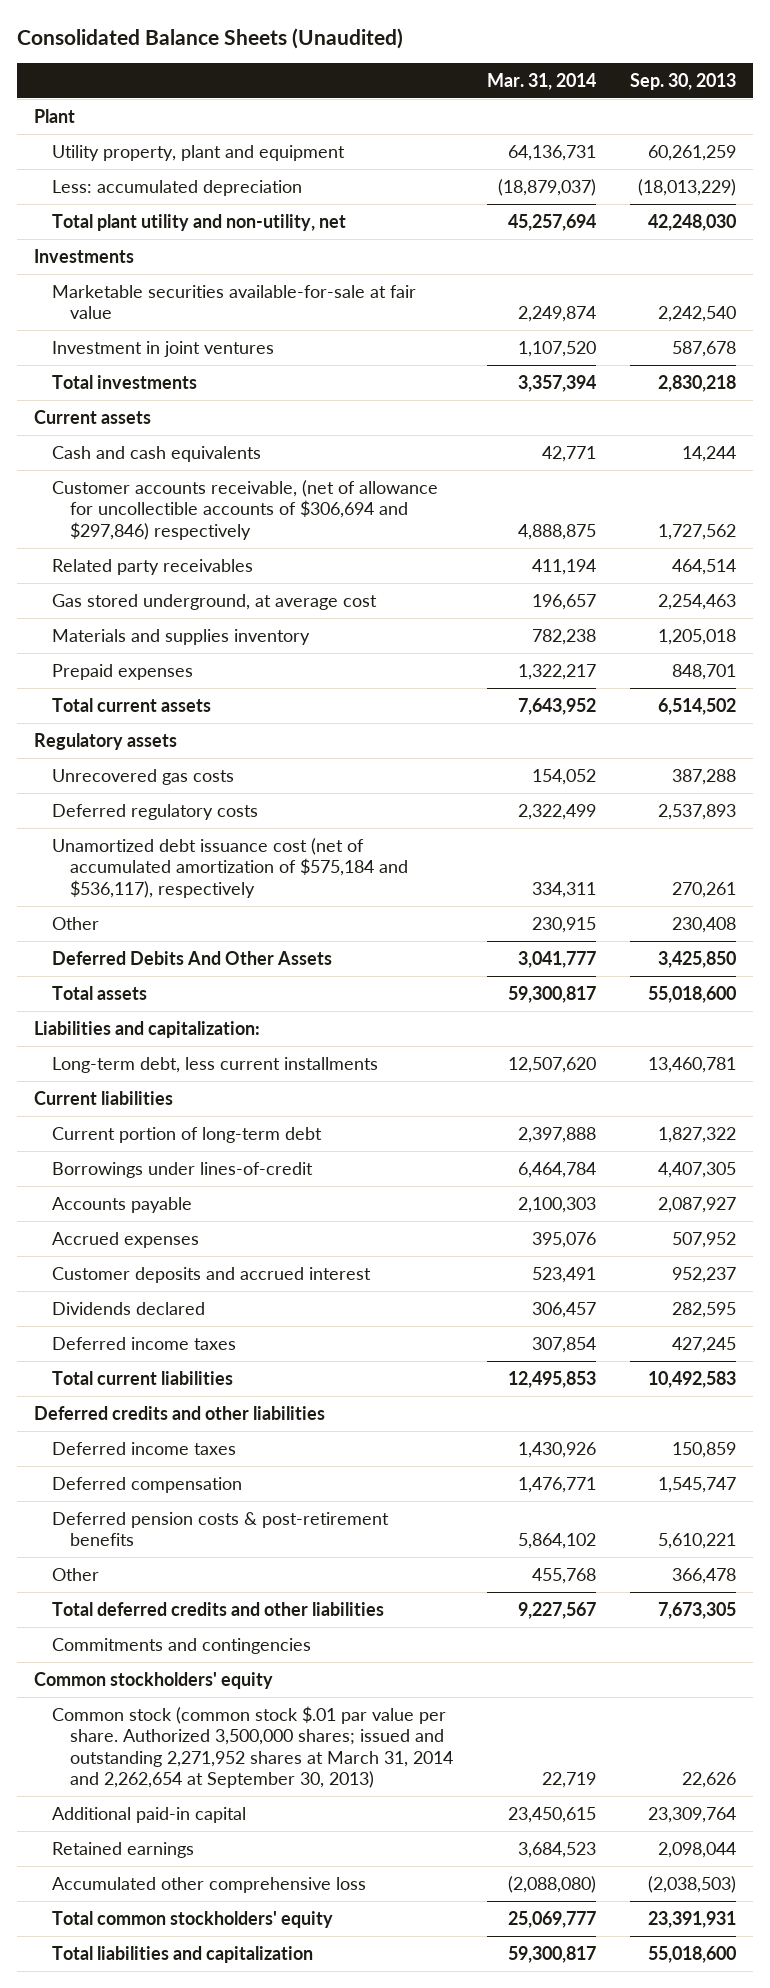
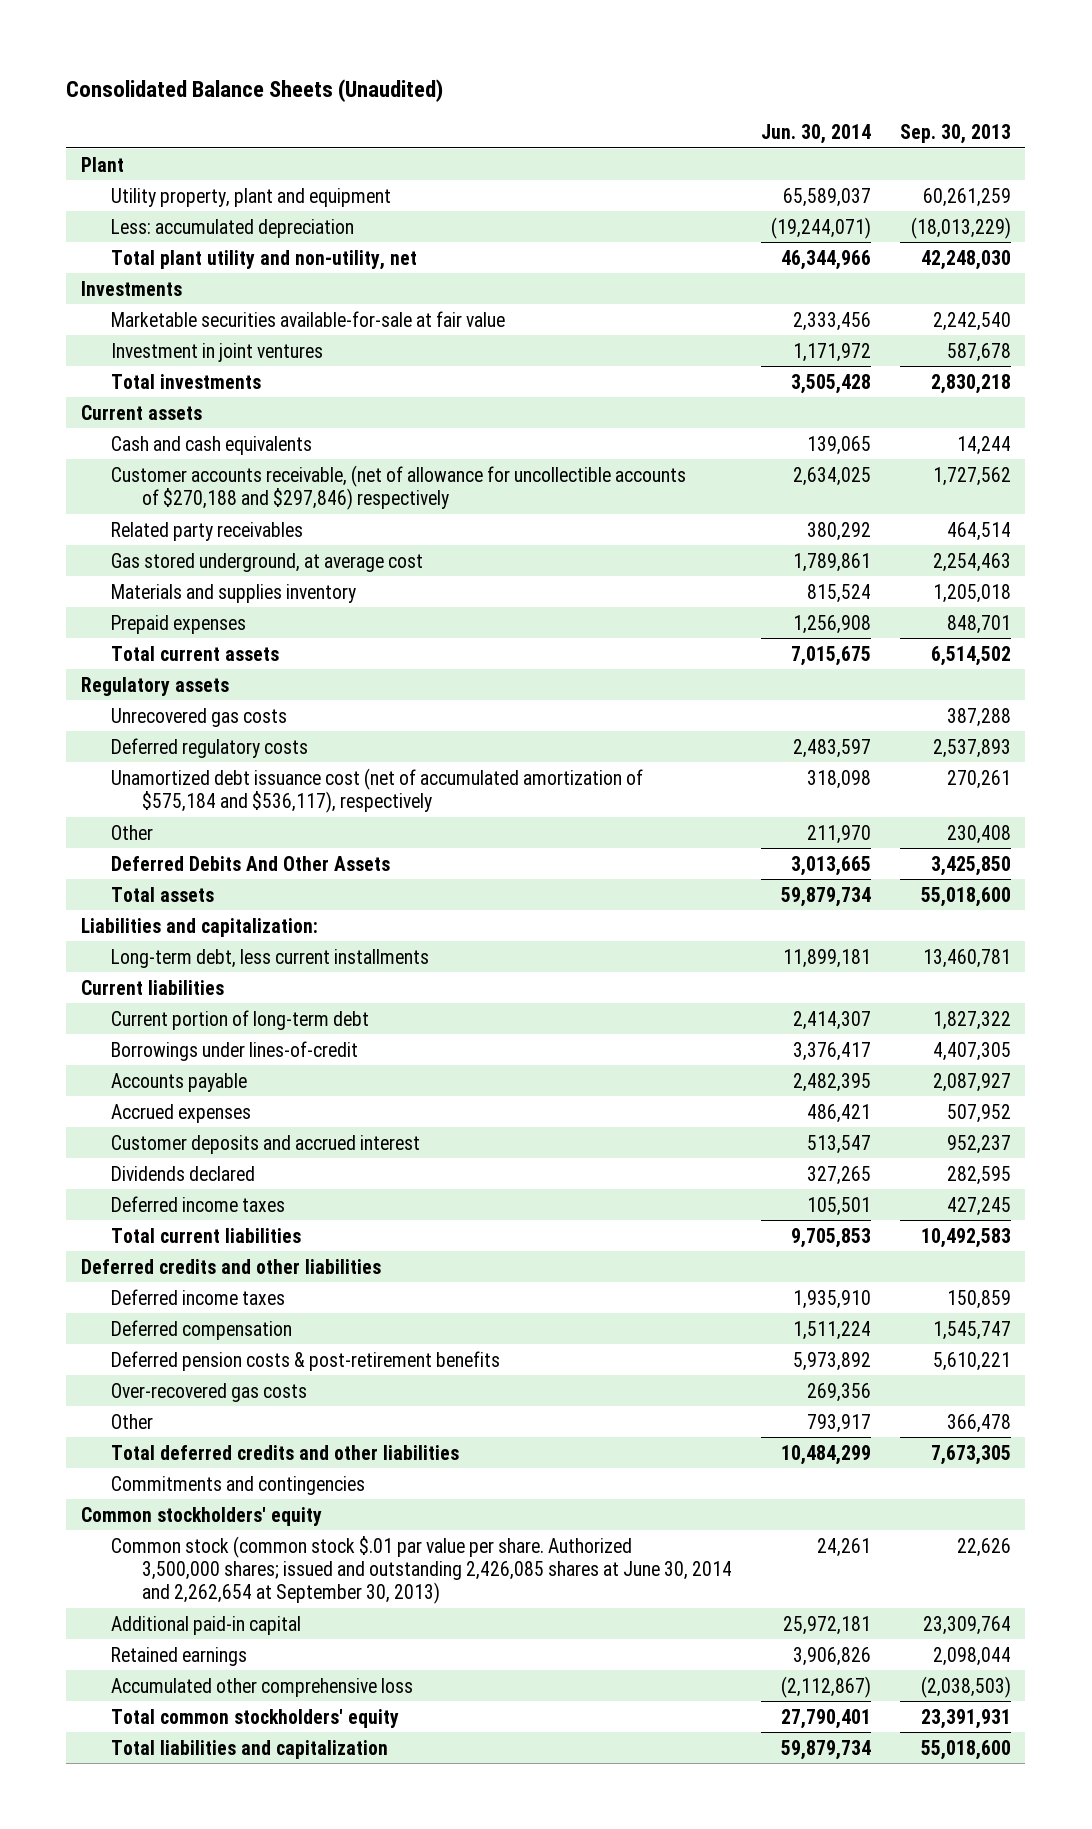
[486,72,596,90] Mar. 31, 2014 -> none
none -> [760,124,871,145] Jun. 30, 2014
[51,479,438,540] Customer accounts receivable, (net of allowance for uncollectible accounts of $306,694 and $297,846) respectively -> [111,464,687,510] Customer accounts receivable, (net of allowance for uncollectible accounts of $270,188 and $297,846) respectively
none -> [111,1382,308,1402] Over-recovered gas costs
[51,1705,453,1789] Common stock (common stock $.01 par value per share. Authorized 3,500,000 shares; issued and outstanding 2,271,952 shares at March 31, 2014 and 2,262,654 at September 30, 2013) -> [111,1535,732,1604] Common stock (common stock $.01 par value per share. Authorized 3,500,000 shares; issued and outstanding 2,426,085 shares at June 30, 2014 and 2,262,654 at September 30, 2013)

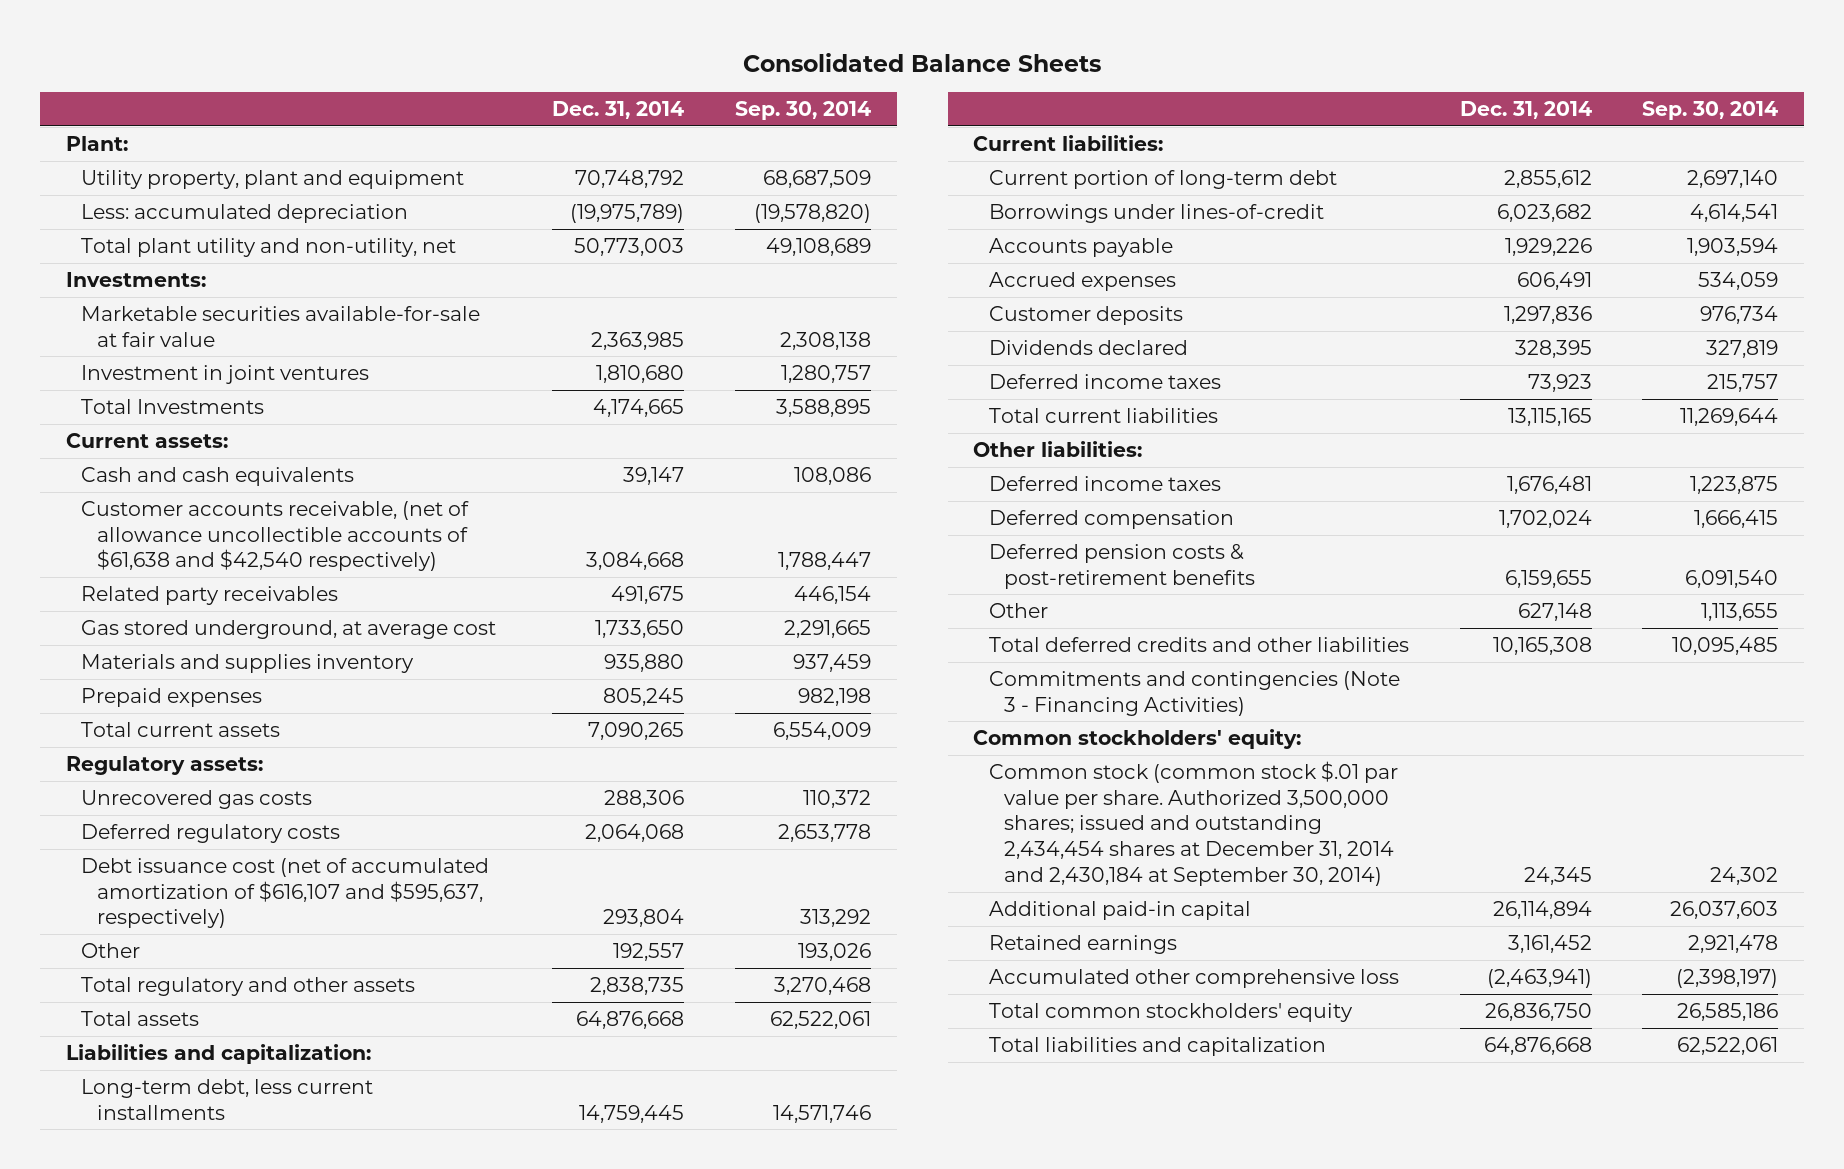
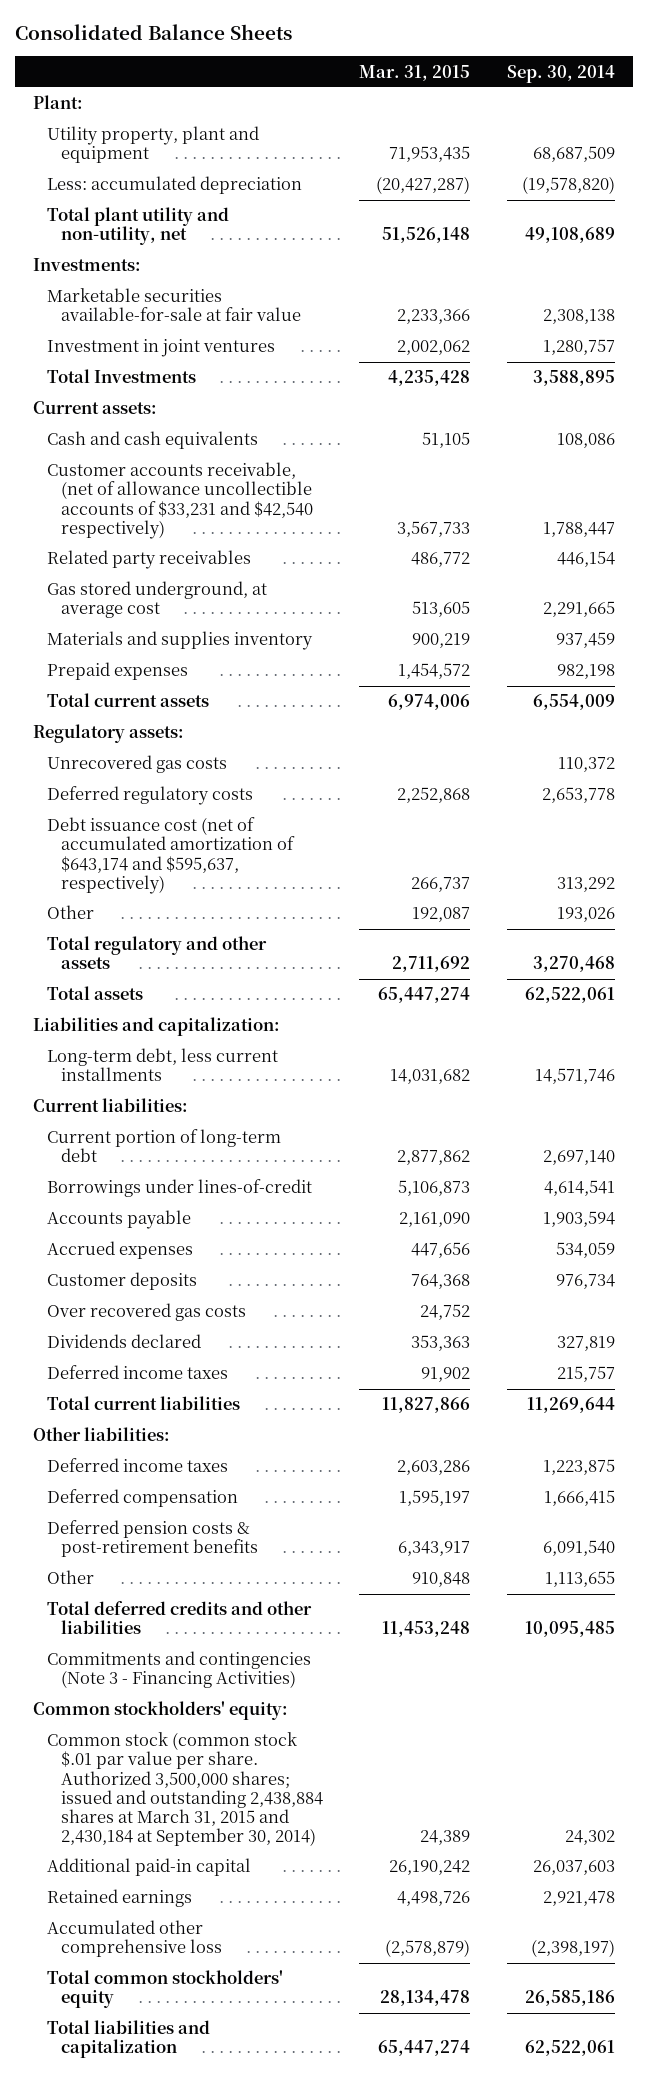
[552,101,685,120] Dec. 31, 2014 -> none
none -> [359,64,471,81] Mar. 31, 2015
[81,500,470,572] Customer accounts receivable, (net of allowance uncollectible accounts of $61,638 and $42,540 respectively) -> [46,462,313,539] Customer accounts receivable, (net of allowance uncollectible accounts of $33,231 and $42,540 respectively)
[81,857,490,929] Debt issuance cost (net of accumulated amortization of $616,107 and $595,637, respectively) -> [46,817,295,894] Debt issuance cost (net of accumulated amortization of $643,174 and $595,637, respectively)
none -> [46,1303,246,1322] Over recovered gas costs
[988,760,1398,886] Common stock (common stock $.01 par value per share. Authorized 3,500,000 shares; issued and outstanding 2,434,454 shares at December 31, 2014 and 2,430,184 at September 30, 2014) -> [46,1732,323,1847] Common stock (common stock $.01 par value per share. Authorized 3,500,000 shares; issued and outstanding 2,438,884 shares at March 31, 2015 and 2,430,184 at September 30, 2014)

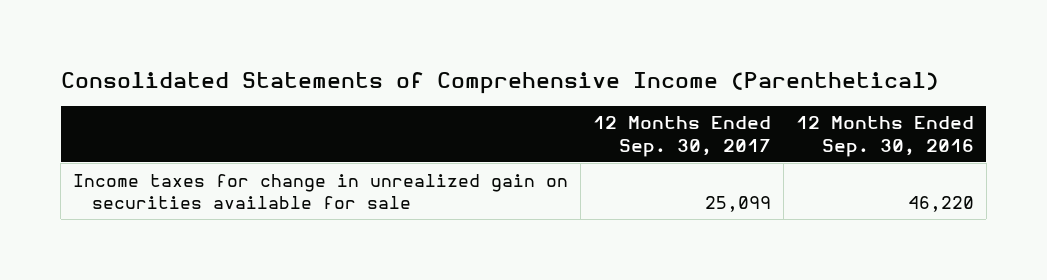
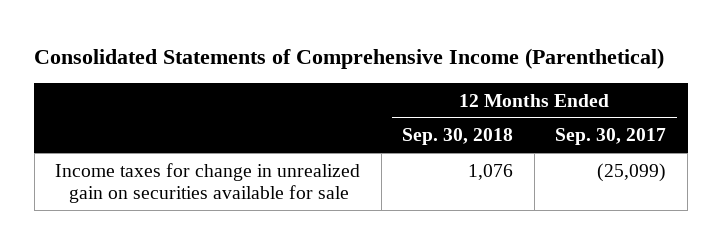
[795,116,974,157] 12 Months Ended Sep. 30, 2016 -> none
none -> [402,128,514,146] Sep. 30, 2018
[704,196,771,213] 25,099 -> [597,162,667,182] (25,099)

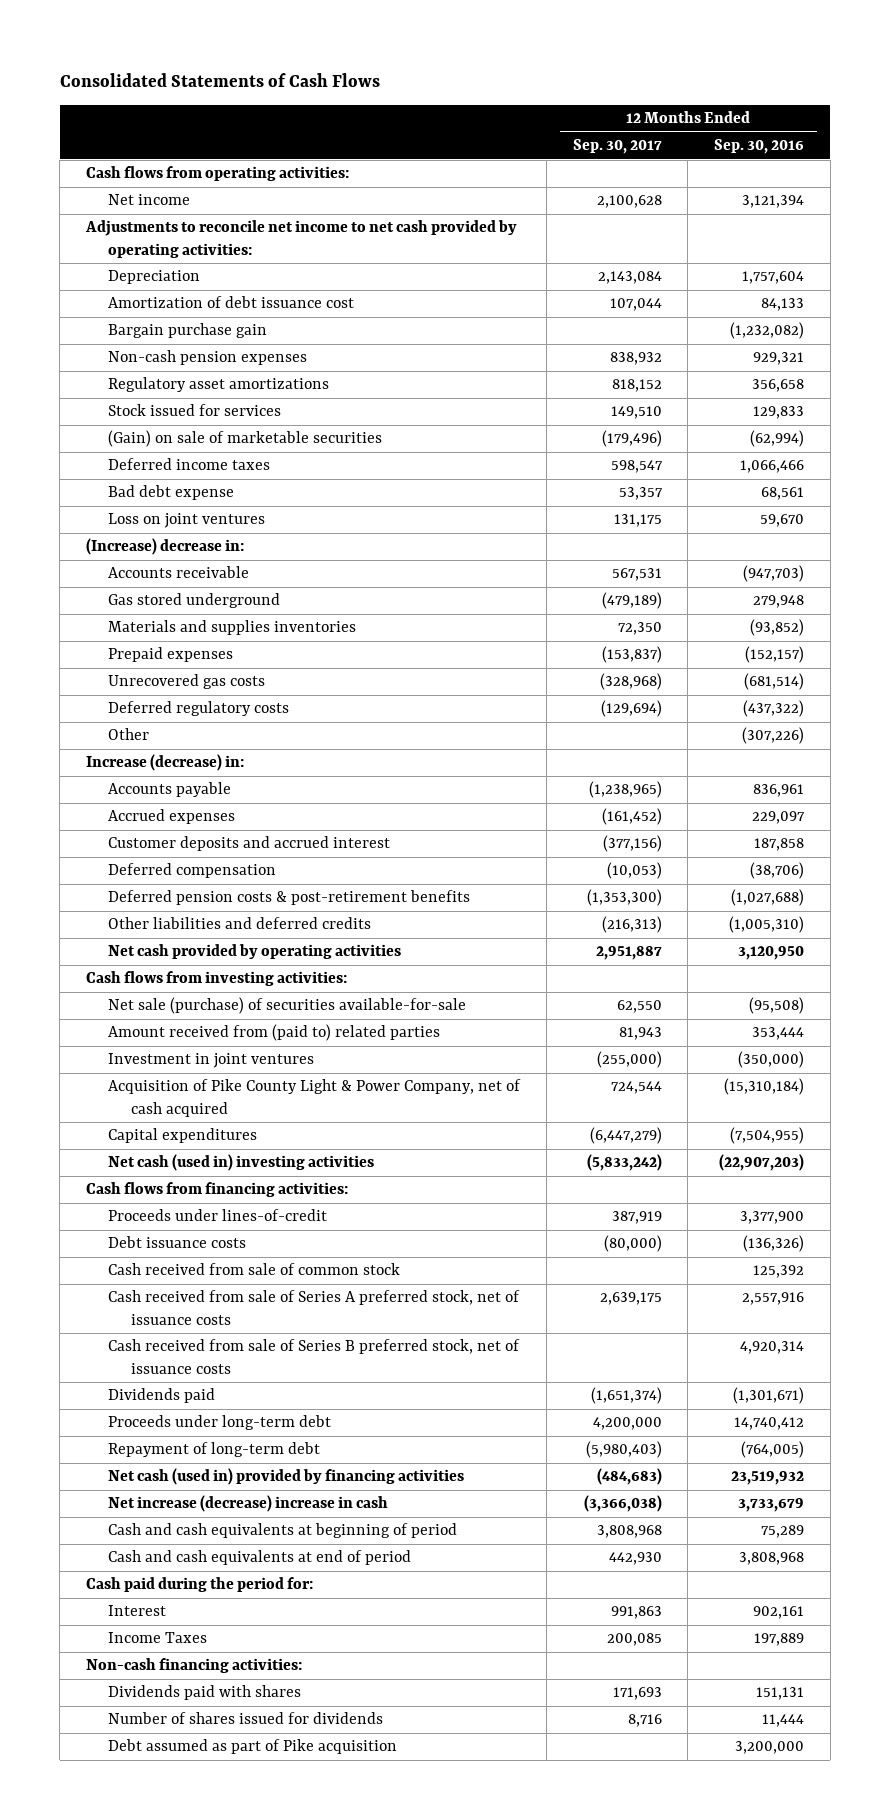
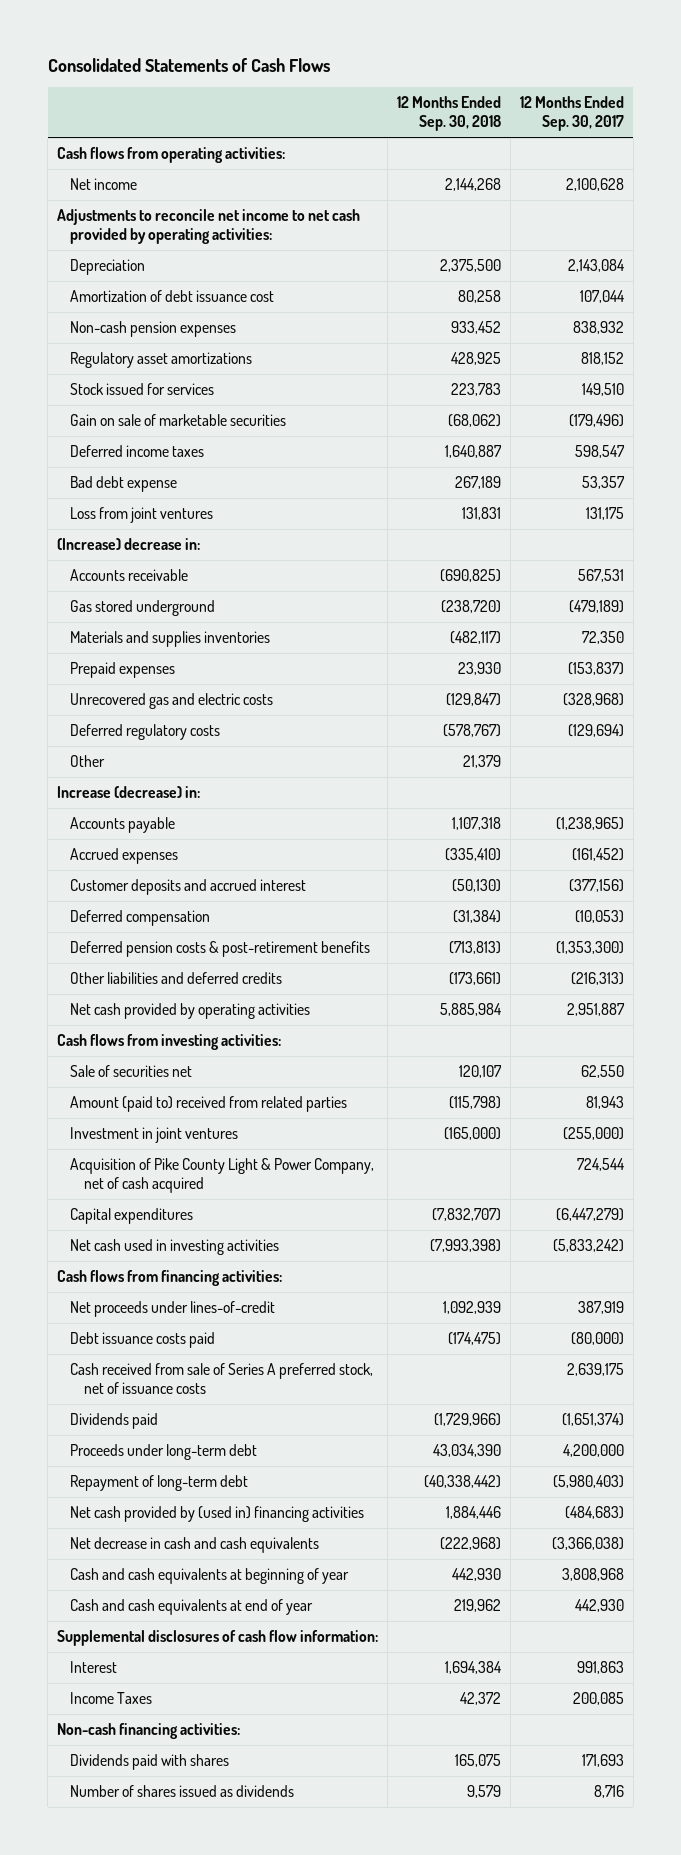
[714,139,805,155] Sep. 30, 2016 -> none
none -> [396,96,501,132] 12 Months Ended Sep. 30, 2018
[108,323,268,339] Bargain purchase gain -> none
[108,430,383,448] (Gain) on sale of marketable securities -> [70,414,287,427] Gain on sale of marketable securities
[108,513,266,529] Loss on joint ventures -> [70,507,214,524] Loss from joint ventures
[108,674,266,690] Unrecovered gas costs -> [70,693,274,710] Unrecovered gas and electric costs
[108,997,467,1015] Net sale (purchase) of securities available-for-sale -> [70,1065,193,1078] Sale of securities net
[108,1024,441,1042] Amount received from (paid to) related parties -> [70,1096,348,1113] Amount (paid to) received from related parties
[108,1154,375,1172] Net cash (used in) investing activities -> [70,1239,280,1256] Net cash used in investing activities
[108,1263,401,1276] Cash received from sale of common stock -> none
[108,1209,328,1222] Proceeds under lines-of-credit -> [70,1301,276,1318] Net proceeds under lines-of-credit
[108,1236,247,1249] Debt issuance costs -> [70,1332,216,1349] Debt issuance costs paid
[108,1339,521,1374] Cash received from sale of Series B preferred stock, net of issuance costs -> none
[86,1577,314,1593] Cash paid during the period for: -> none
[108,1468,465,1486] Net cash (used in) provided by financing activities -> [70,1506,365,1523] Net cash provided by (used in) financing activities
[108,1495,389,1513] Net increase (decrease) increase in cash -> [70,1537,320,1554] Net decrease in cash and cash equivalents
[108,1523,458,1539] Cash and cash equivalents at beginning of period -> [70,1568,350,1585] Cash and cash equivalents at beginning of year
[108,1550,412,1566] Cash and cash equivalents at end of period -> [70,1599,314,1616] Cash and cash equivalents at end of year
none -> [57,1630,379,1647] Supplemental disclosures of cash flow information:
[108,1739,398,1755] Debt assumed as part of Pike acquisition -> none
[108,1712,384,1725] Number of shares issued for dividends -> [70,1785,295,1798] Number of shares issued as dividends

